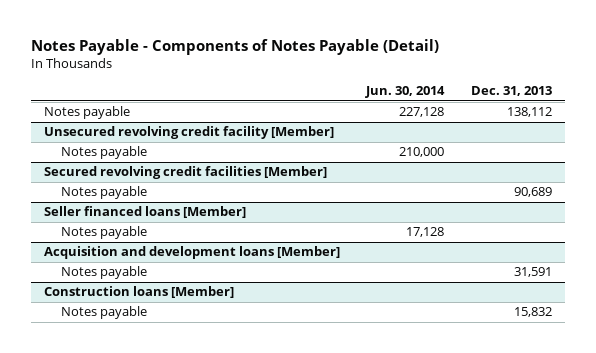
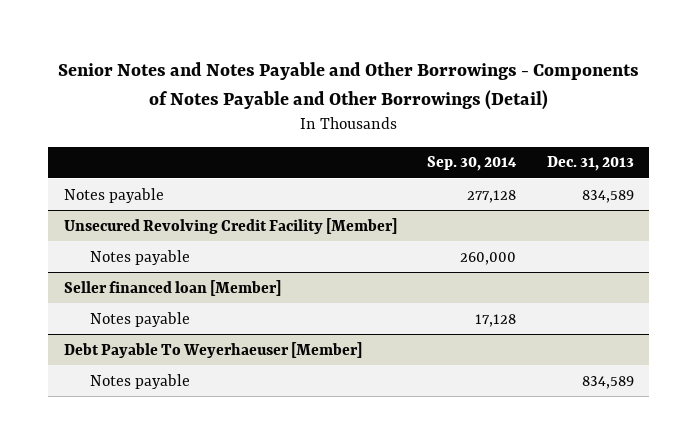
[30,38,439,55] Notes Payable - Components of Notes Payable (Detail) -> [57,62,639,110] Senior Notes and Notes Payable and Other Borrowings - Components of Notes Payable and Other Borrowings (Detail)
[365,86,446,99] Jun. 30, 2014 -> none
none -> [427,156,518,172] Sep. 30, 2014
[506,107,552,118] 138,112 -> [581,189,634,203] 834,589
[44,126,335,140] Unsecured revolving credit facility [Member] -> [63,217,397,234] Unsecured Revolving Credit Facility [Member]
[44,166,328,180] Secured revolving credit facilities [Member] -> none
[61,186,148,200] Notes payable -> none
[44,206,247,219] Seller financed loans [Member] -> [63,279,281,296] Seller financed loan [Member]
[44,246,341,260] Acquisition and development loans [Member] -> none
[61,266,148,280] Notes payable -> none
[44,286,235,299] Construction loans [Member] -> none
[61,306,148,320] Notes payable -> none
none -> [63,341,362,358] Debt Payable To Weyerhaeuser [Member]
none -> [89,373,190,389] Notes payable

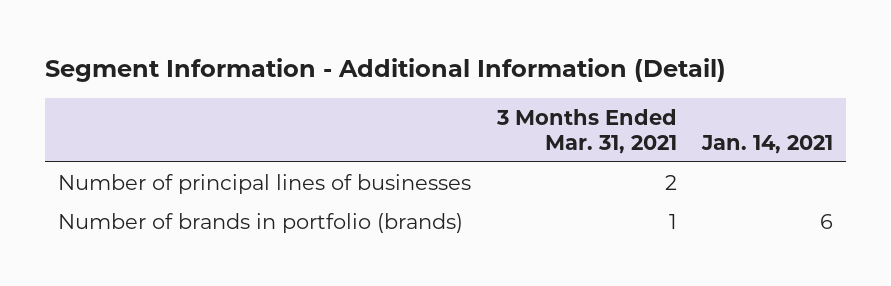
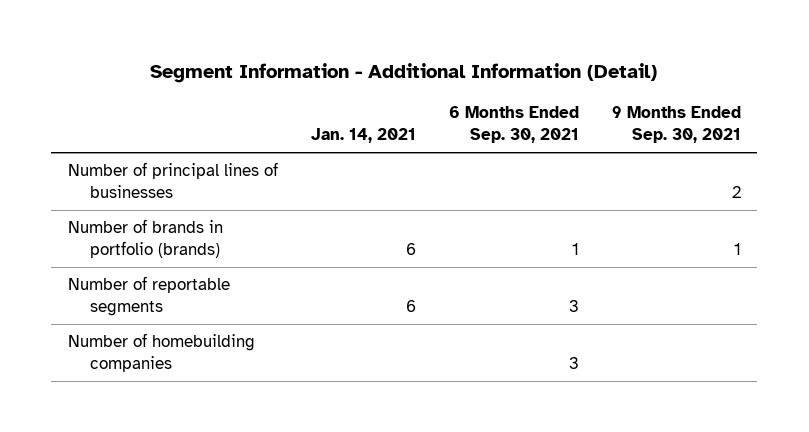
[495,108,677,154] 3 Months Ended Mar. 31, 2021 -> none
none -> [448,106,579,144] 6 Months Ended Sep. 30, 2021
none -> [611,106,741,144] 9 Months Ended Sep. 30, 2021
none -> [67,276,230,317] Number of reportable segments
none -> [67,333,255,373] Number of homebuilding companies

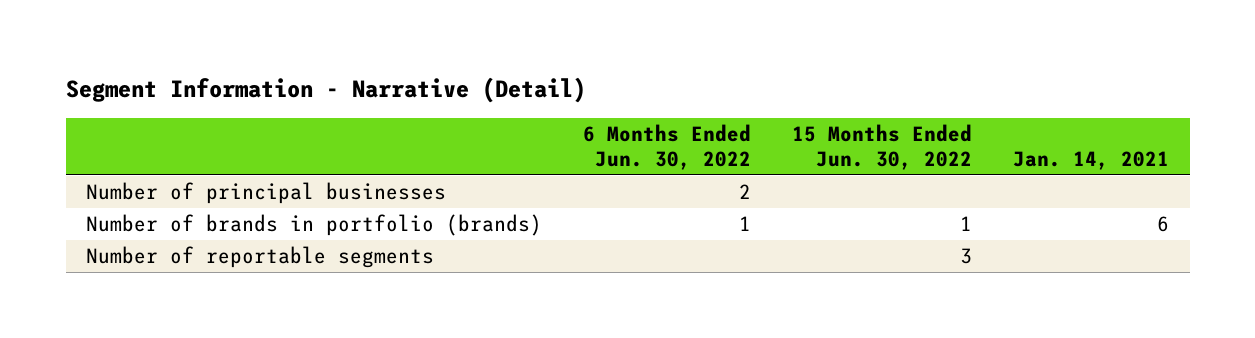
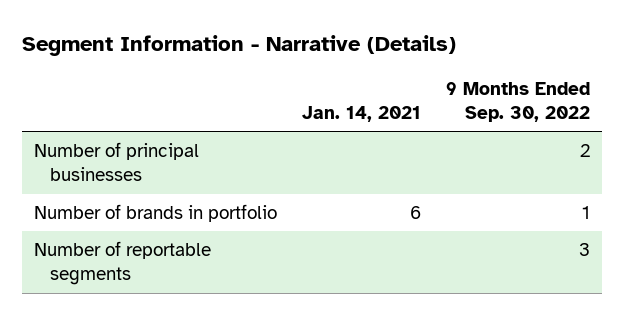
[65,77,586,104] Segment Information - Narrative (Detail) -> [21,34,456,56] Segment Information - Narrative (Details)
[583,124,752,170] 6 Months Ended Jun. 30, 2022 -> none
[792,124,973,170] 15 Months Ended Jun. 30, 2022 -> none
none -> [445,81,590,122] 9 Months Ended Sep. 30, 2022
[86,214,543,237] Number of brands in portfolio (brands) -> [34,204,278,223] Number of brands in portfolio

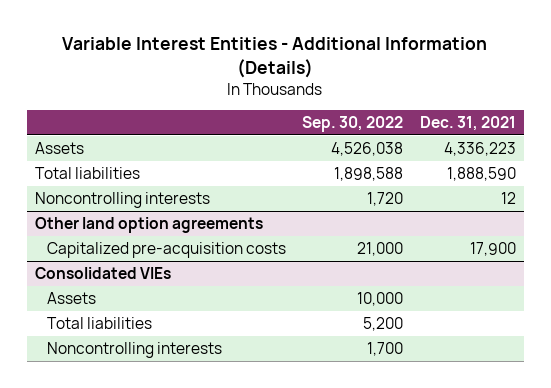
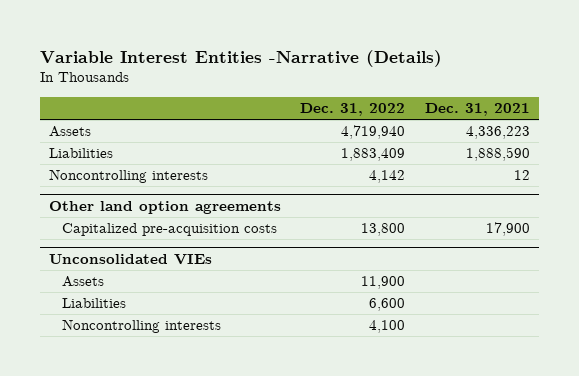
[62,37,488,79] Variable Interest Entities - Additional Information (Details) -> [39,49,442,67] Variable Interest Entities -Narrative (Details)
[302,115,404,132] Sep. 30, 2022 -> none
none -> [300,102,406,116] Dec. 31, 2022
[34,166,140,179] Total liabilities -> [49,148,114,159] Liabilities
[34,266,171,279] Consolidated VIEs -> none
[46,291,96,304] Assets -> none
[46,316,152,329] Total liabilities -> none
[46,341,222,358] Noncontrolling interests -> none
none -> [49,253,213,265] Unconsolidated VIEs
none -> [61,276,104,288] Assets
none -> [61,298,126,309] Liabilities
none -> [61,319,221,334] Noncontrolling interests

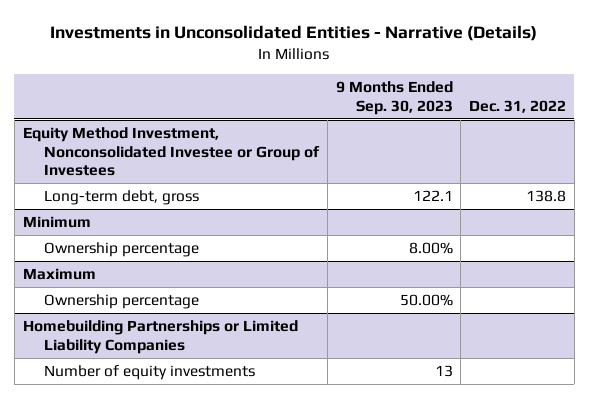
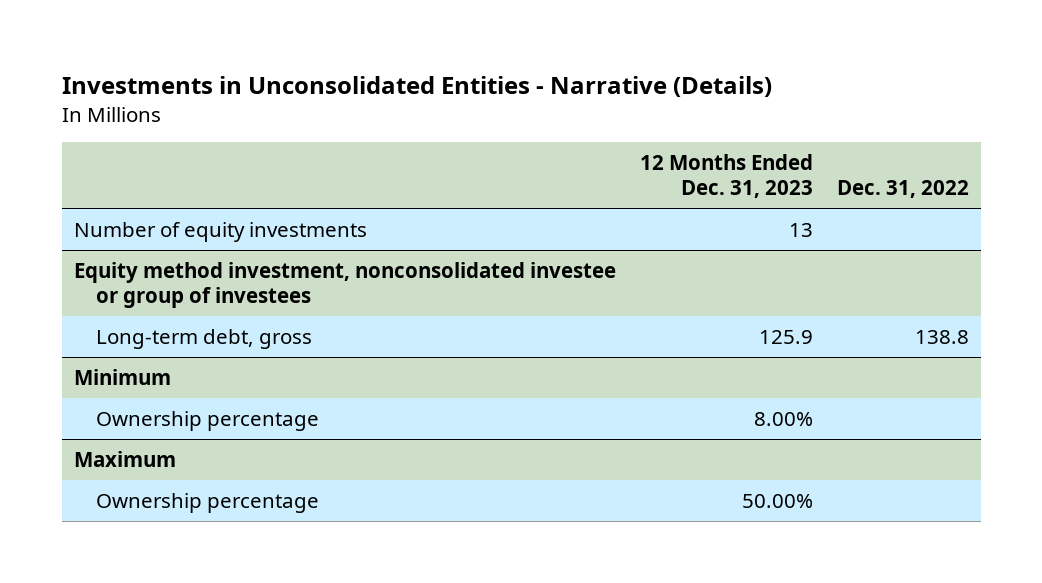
[335,81,453,115] 9 Months Ended Sep. 30, 2023 -> none
none -> [639,154,813,199] 12 Months Ended Dec. 31, 2023
none -> [73,222,367,243] Number of equity investments
[22,126,321,177] Equity Method Investment, Nonconsolidated Investee or Group of Investees -> [73,262,616,308] Equity method investment, nonconsolidated investee or group of investees
[22,319,298,354] Homebuilding Partnerships or Limited Liability Companies -> none
[44,364,256,380] Number of equity investments -> none

